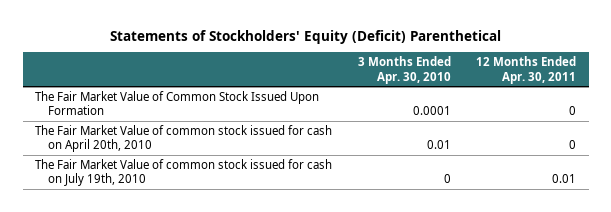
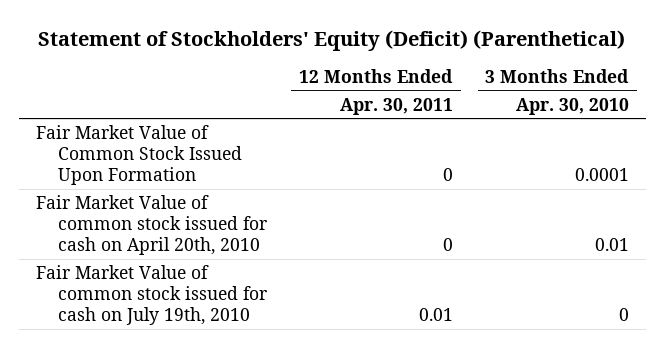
[109,29,501,44] Statements of Stockholders' Equity (Deficit) Parenthetical -> [38,30,626,52] Statement of Stockholders' Equity (Deficit) (Parenthetical)
[35,90,320,116] The Fair Market Value of Common Stock Issued Upon Formation -> [35,124,242,186] Fair Market Value of Common Stock Issued Upon Formation
[35,124,333,153] The Fair Market Value of common stock issued for cash on April 20th, 2010 -> [35,194,267,256] Fair Market Value of common stock issued for cash on April 20th, 2010
[35,158,333,187] The Fair Market Value of common stock issued for cash on July 19th, 2010 -> [35,264,267,326] Fair Market Value of common stock issued for cash on July 19th, 2010

